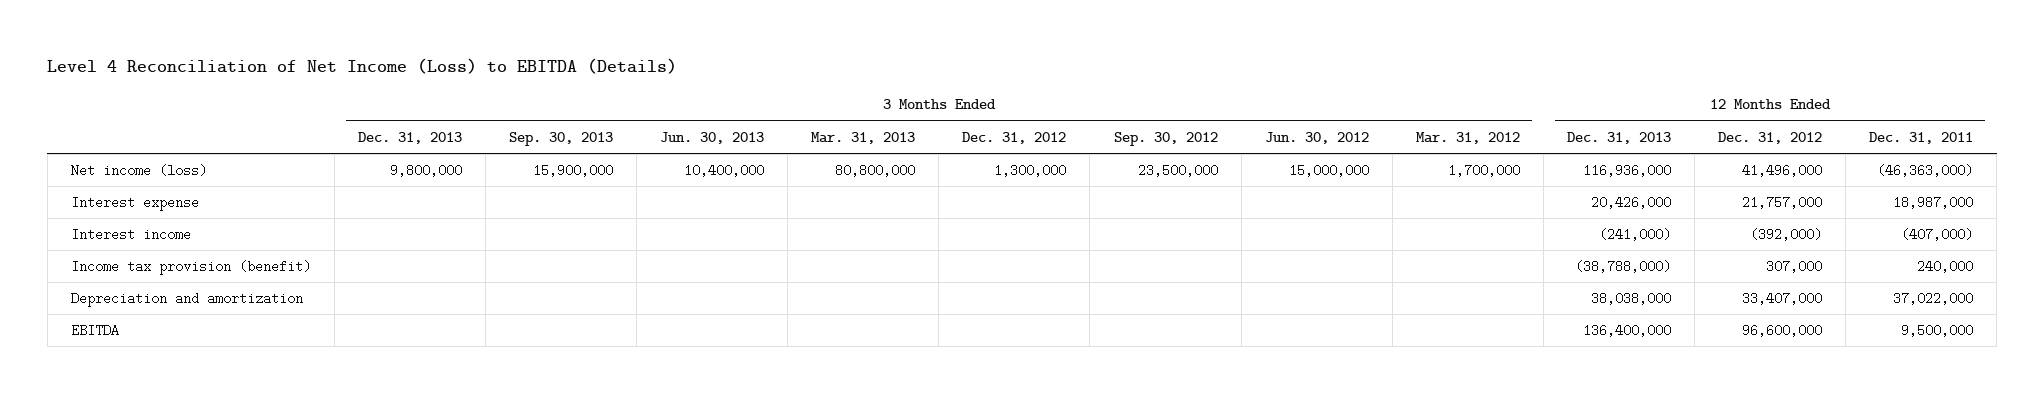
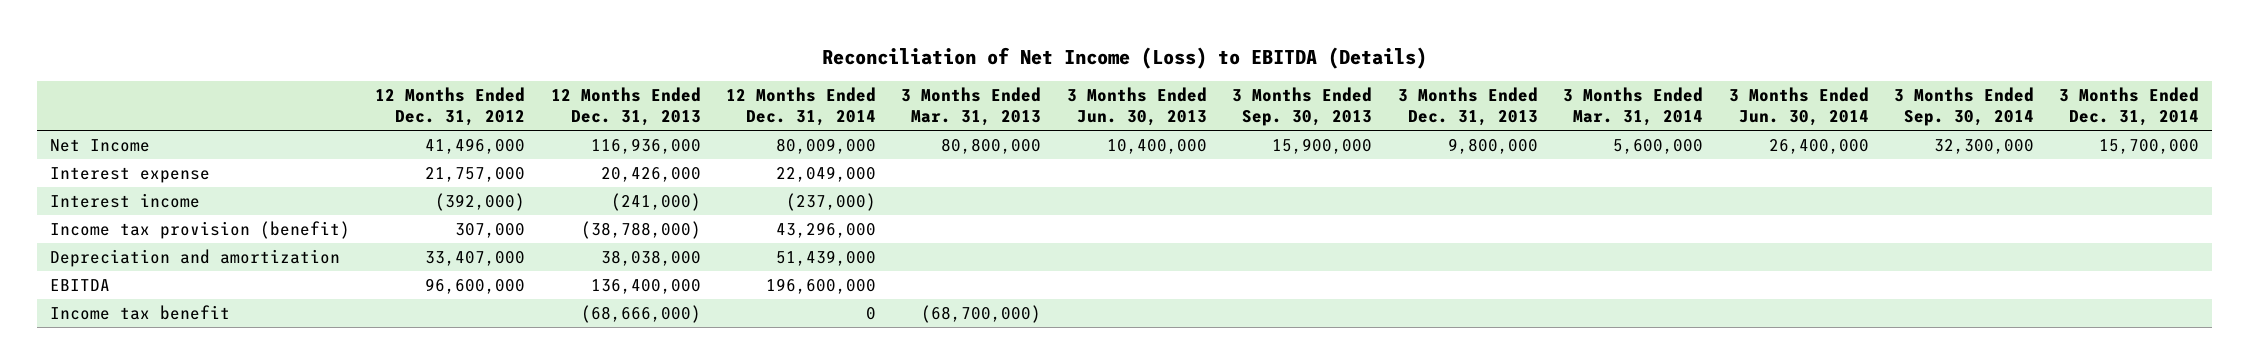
[47,58,678,75] Level 4 Reconciliation of Net Income (Loss) to EBITDA (Details) -> [821,46,1427,69] Reconciliation of Net Income (Loss) to EBITDA (Details)
[962,131,1067,144] Dec. 31, 2012 -> none
[1113,131,1218,146] Sep. 30, 2012 -> none
[1264,131,1369,144] Jun. 30, 2012 -> none
[1415,131,1520,144] Mar. 31, 2012 -> none
[1869,131,1974,144] Dec. 31, 2011 -> none
none -> [726,87,877,126] 12 Months Ended Dec. 31, 2014
none -> [1563,87,1704,126] 3 Months Ended Mar. 31, 2014
none -> [1728,87,1869,126] 3 Months Ended Jun. 30, 2014
none -> [1893,87,2034,126] 3 Months Ended Sep. 30, 2014
none -> [2059,87,2200,126] 3 Months Ended Dec. 31, 2014
[70,164,207,178] Net income (loss) -> [49,139,150,153] Net Income
none -> [49,305,230,321] Income tax benefit

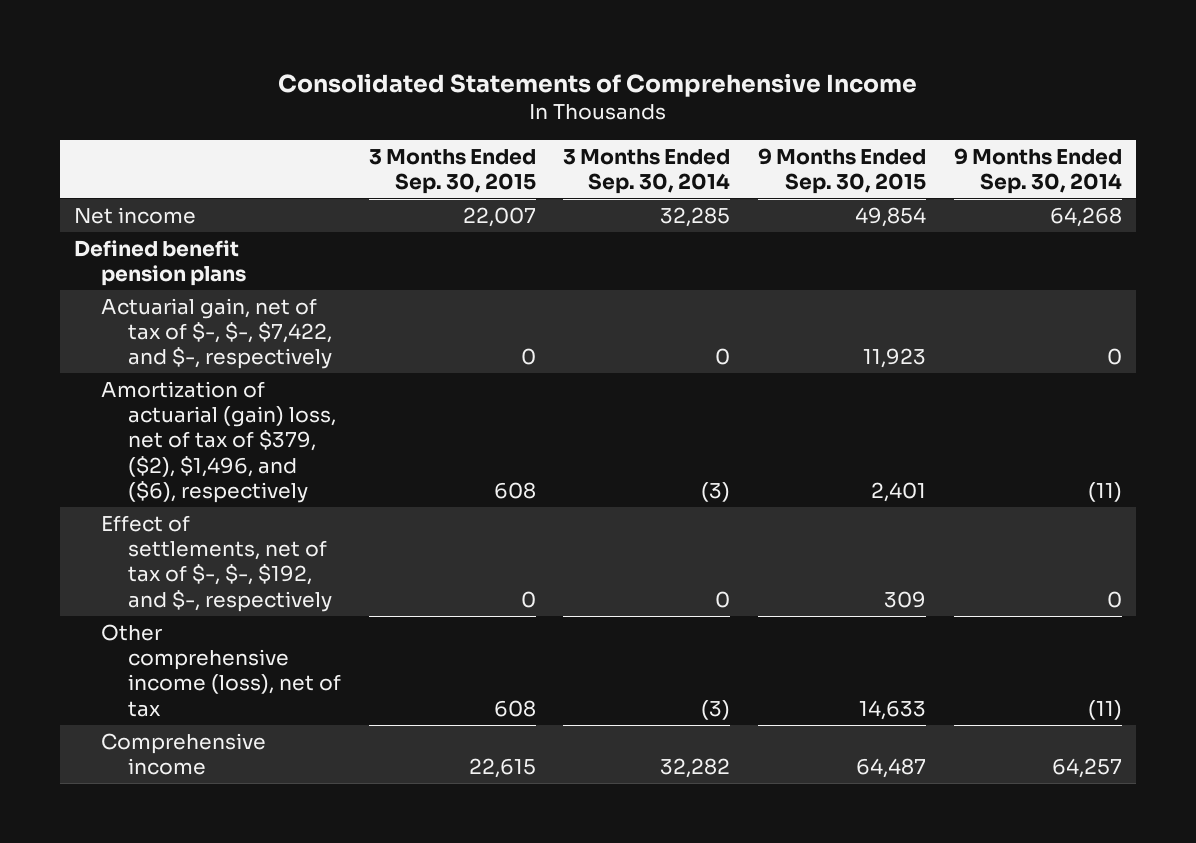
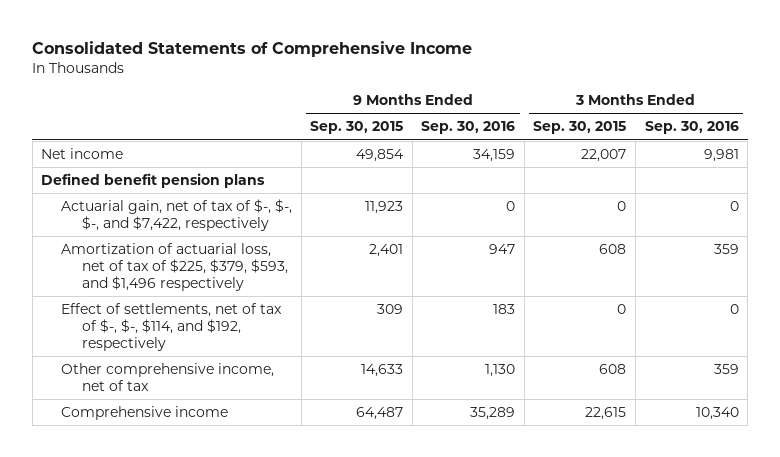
[563,148,731,194] 3 Months Ended Sep. 30, 2014 -> none
[953,147,1122,194] 9 Months Ended Sep. 30, 2014 -> none
none -> [421,121,516,135] Sep. 30, 2016
none -> [644,121,739,135] Sep. 30, 2016
[100,297,332,370] Actuarial gain, net of tax of $-, $-, $7,422, and $-, respectively -> [61,199,293,231] Actuarial gain, net of tax of $-, $-, $-, and $7,422, respectively
[100,380,336,503] Amortization of actuarial (gain) loss, net of tax of $379, ($2), $1,496, and ($6), respectively -> [61,243,288,291] Amortization of actuarial loss, net of tax of $225, $379, $593, and $1,496 respectively
[100,514,332,612] Effect of settlements, net of tax of $-, $-, $192, and $-, respectively -> [61,303,283,351] Effect of settlements, net of tax of $-, $-, $114, and $192, respectively
[100,623,341,717] Other comprehensive income (loss), net of tax -> [61,363,275,391] Other comprehensive income, net of tax

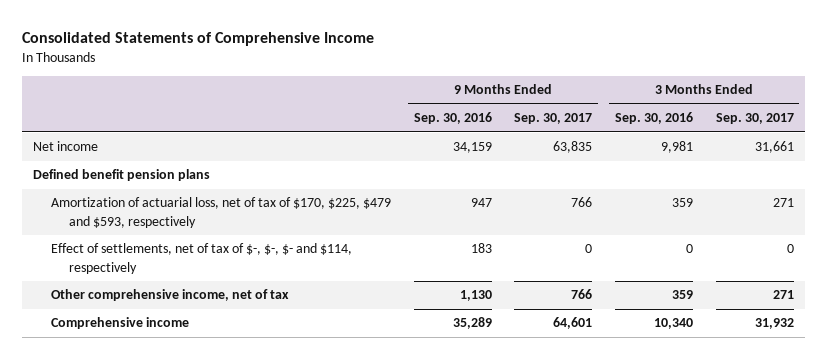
[310,121,404,135] Sep. 30, 2015 -> none
[533,121,627,135] Sep. 30, 2015 -> none
none -> [514,113,593,125] Sep. 30, 2017
none -> [715,113,794,125] Sep. 30, 2017
[61,199,293,231] Actuarial gain, net of tax of $-, $-, $-, and $7,422, respectively -> none
[61,243,288,291] Amortization of actuarial loss, net of tax of $225, $379, $593, and $1,496 respectively -> [51,197,392,228] Amortization of actuarial loss, net of tax of $170, $225, $479 and $593, respectively
[61,303,283,351] Effect of settlements, net of tax of $-, $-, $114, and $192, respectively -> [51,243,353,274] Effect of settlements, net of tax of $-, $-, $- and $114, respectively

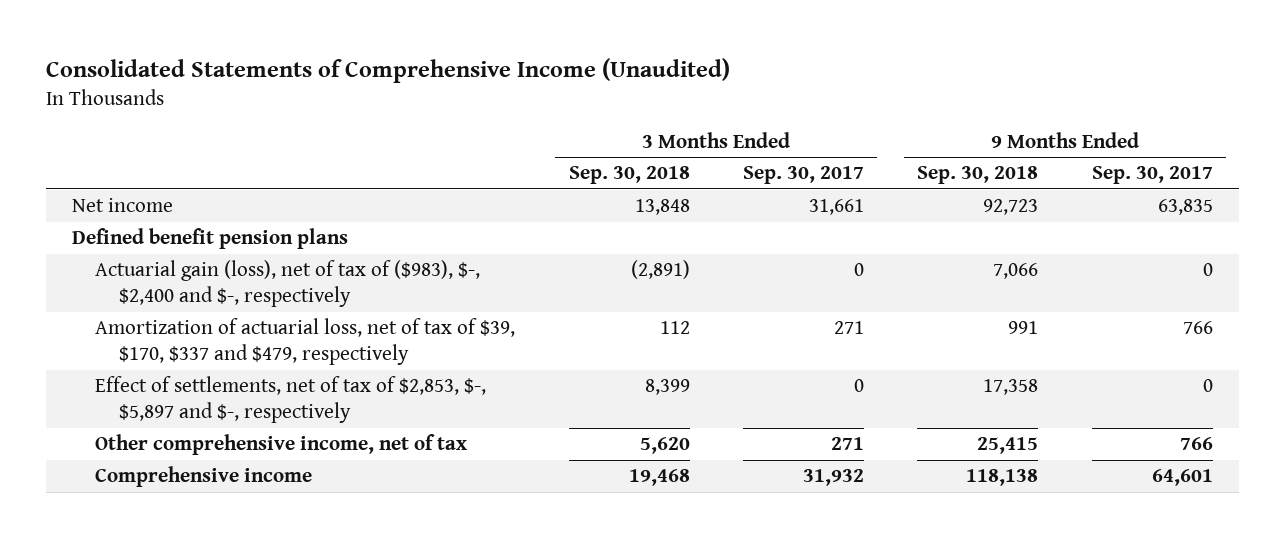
[21,32,374,47] Consolidated Statements of Comprehensive Income -> [45,58,730,84] Consolidated Statements of Comprehensive Income (Unaudited)
[413,112,492,125] Sep. 30, 2016 -> none
[615,112,694,125] Sep. 30, 2016 -> none
none -> [568,166,690,185] Sep. 30, 2018
none -> [917,166,1039,185] Sep. 30, 2018
none -> [95,260,481,308] Actuarial gain (loss), net of tax of ($983), $-, $2,400 and $-, respectively
[51,197,392,228] Amortization of actuarial loss, net of tax of $170, $225, $479 and $593, respectively -> [95,318,516,366] Amortization of actuarial loss, net of tax of $39, $170, $337 and $479, respectively
[51,243,353,274] Effect of settlements, net of tax of $-, $-, $- and $114, respectively -> [95,376,487,424] Effect of settlements, net of tax of $2,853, $-, $5,897 and $-, respectively

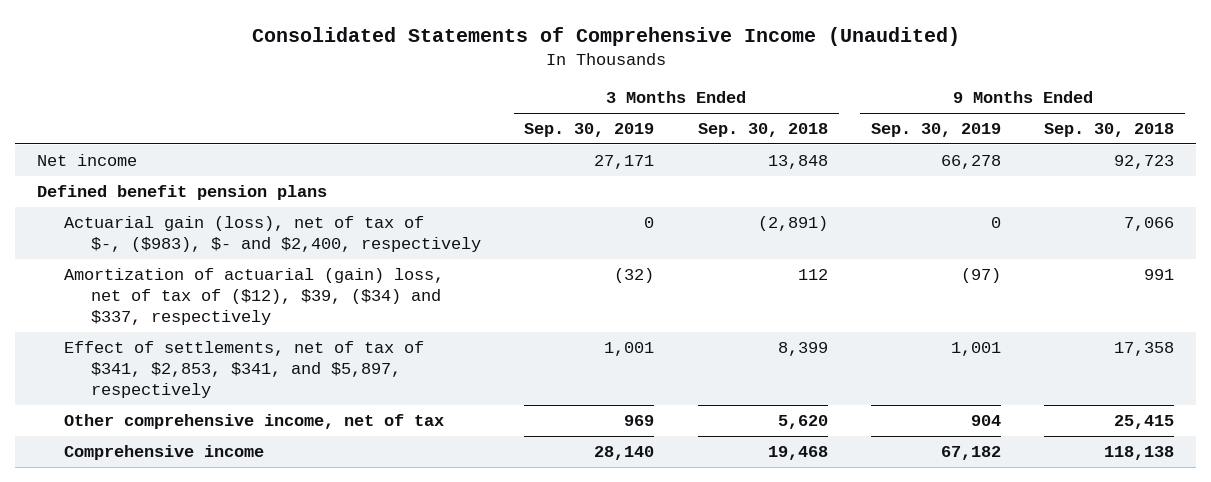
[743,166,865,185] Sep. 30, 2017 -> none
[1091,166,1213,185] Sep. 30, 2017 -> none
none -> [524,122,655,137] Sep. 30, 2019
none -> [871,122,1002,137] Sep. 30, 2019
[95,260,481,308] Actuarial gain (loss), net of tax of ($983), $-, $2,400 and $-, respectively -> [63,215,482,252] Actuarial gain (loss), net of tax of $-, ($983), $- and $2,400, respectively
[95,318,516,366] Amortization of actuarial loss, net of tax of $39, $170, $337 and $479, respectively -> [63,267,444,325] Amortization of actuarial (gain) loss, net of tax of ($12), $39, ($34) and $337, respectively
[95,376,487,424] Effect of settlements, net of tax of $2,853, $-, $5,897 and $-, respectively -> [63,340,424,398] Effect of settlements, net of tax of $341, $2,853, $341, and $5,897, respectively

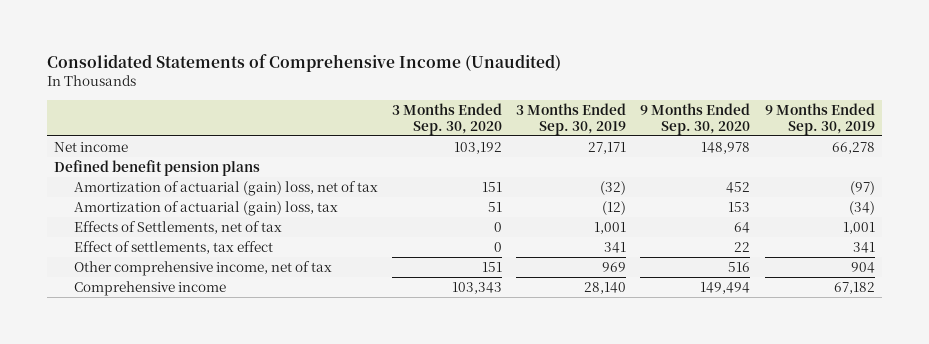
[697,122,828,137] Sep. 30, 2018 -> none
[1044,122,1175,137] Sep. 30, 2018 -> none
none -> [392,102,503,135] 3 Months Ended Sep. 30, 2020
none -> [640,102,751,135] 9 Months Ended Sep. 30, 2020
[63,215,482,252] Actuarial gain (loss), net of tax of $-, ($983), $- and $2,400, respectively -> none
[63,267,444,325] Amortization of actuarial (gain) loss, net of tax of ($12), $39, ($34) and $337, respectively -> [74,180,379,196] Amortization of actuarial (gain) loss, net of tax
none -> [74,200,339,216] Amortization of actuarial (gain) loss, tax
[63,340,424,398] Effect of settlements, net of tax of $341, $2,853, $341, and $5,897, respectively -> [74,220,283,234] Effects of Settlements, net of tax
none -> [74,240,274,254] Effect of settlements, tax effect

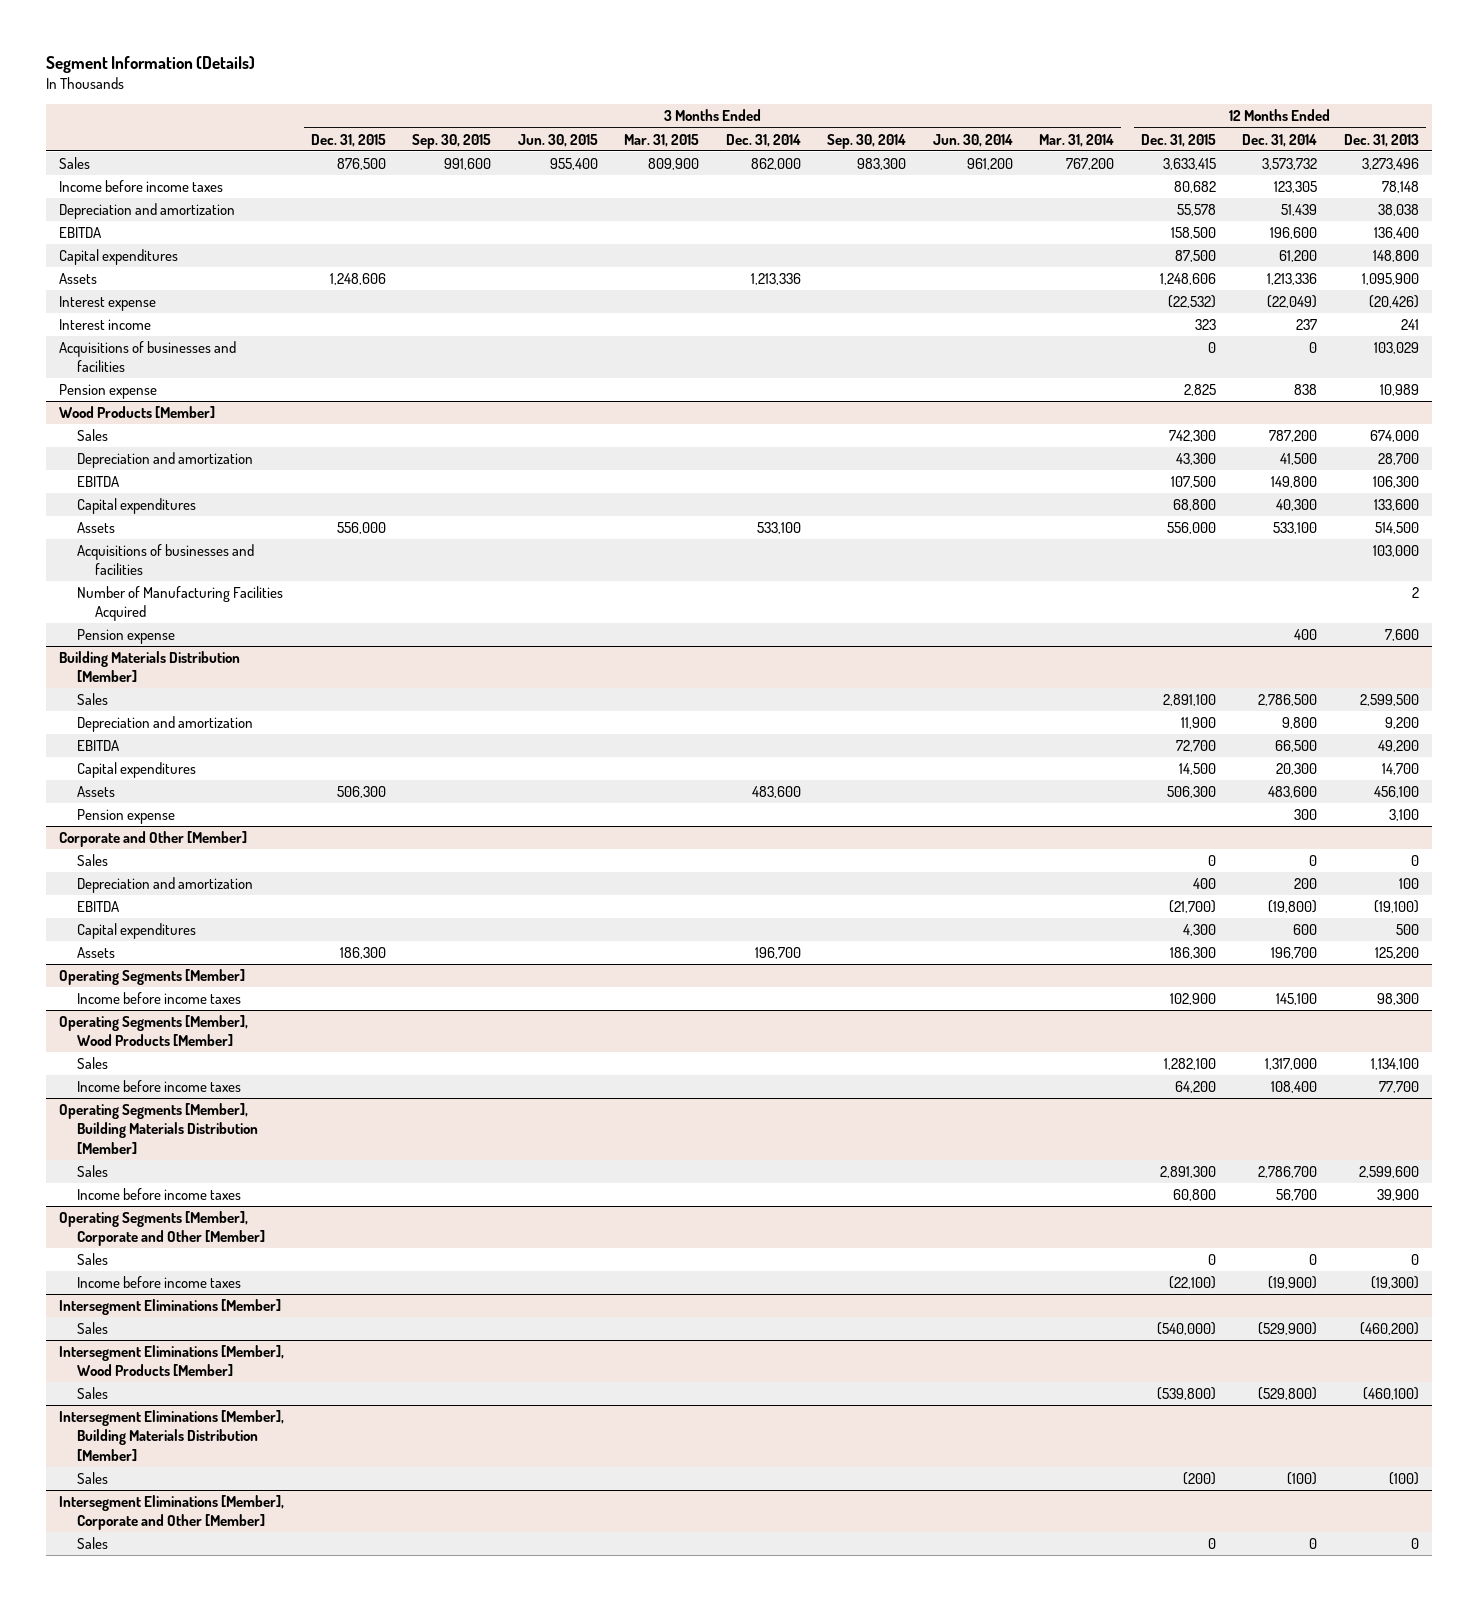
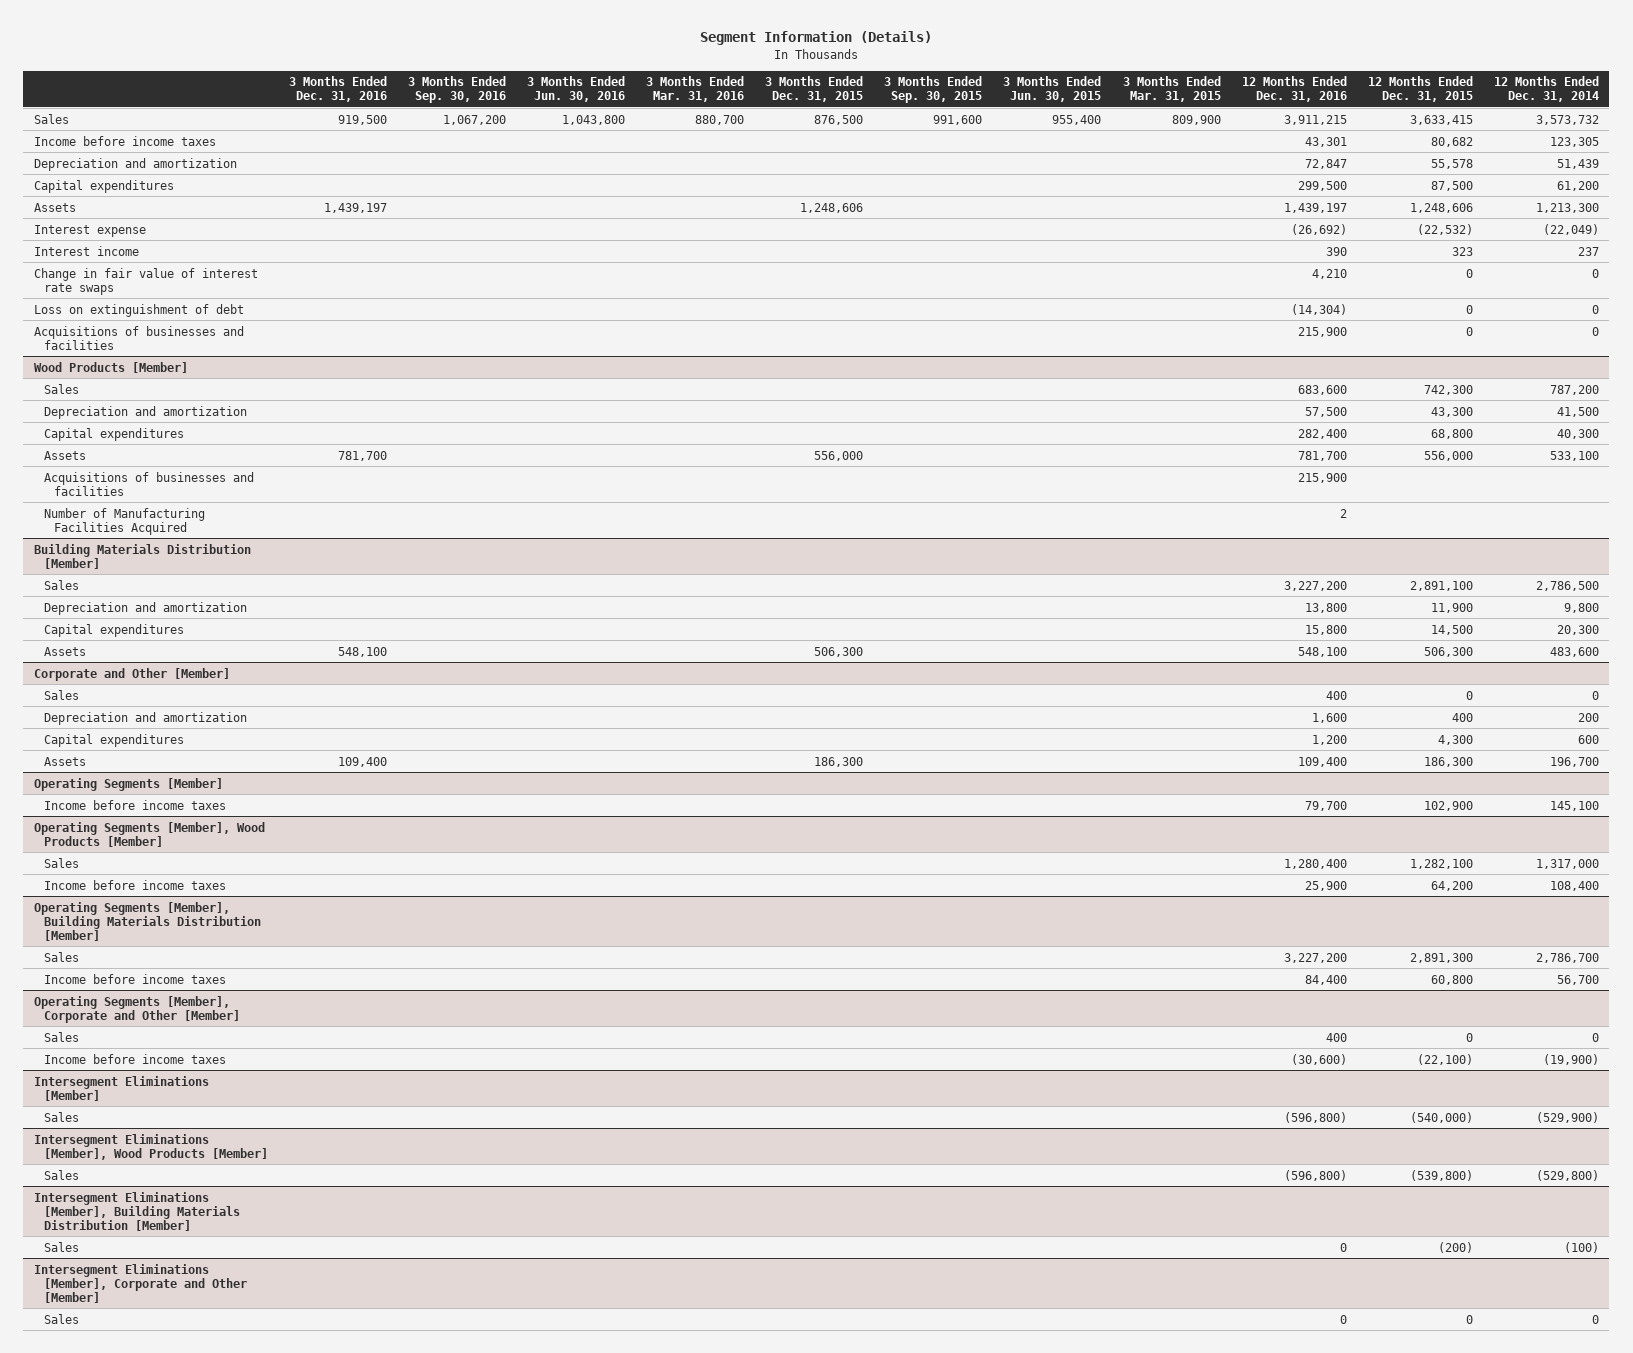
[725,133,801,147] Dec. 31, 2014 -> none
[827,133,907,149] Sep. 30, 2014 -> none
[932,133,1013,147] Jun. 30, 2014 -> none
[1039,133,1115,147] Mar. 31, 2014 -> none
[1343,133,1419,147] Dec. 31, 2013 -> none
none -> [288,76,387,103] 3 Months Ended Dec. 31, 2016
none -> [408,76,507,104] 3 Months Ended Sep. 30, 2016
none -> [527,76,626,103] 3 Months Ended Jun. 30, 2016
none -> [646,76,745,103] 3 Months Ended Mar. 31, 2016
none -> [1241,76,1347,103] 12 Months Ended Dec. 31, 2016
[59,226,102,238] EBITDA -> none
[1267,272,1318,285] 1,213,336 -> [1535,202,1599,213] 1,213,300
none -> [33,267,258,295] Change in fair value of interest rate swaps
none -> [33,303,244,317] Loss on extinguishment of debt
[59,383,158,399] Pension expense -> none
[77,475,120,487] EBITDA -> none
[77,628,176,644] Pension expense -> none
[77,739,120,751] EBITDA -> none
[77,808,176,824] Pension expense -> none
[77,900,120,912] EBITDA -> none

